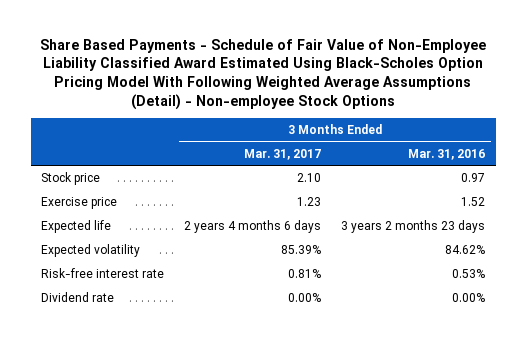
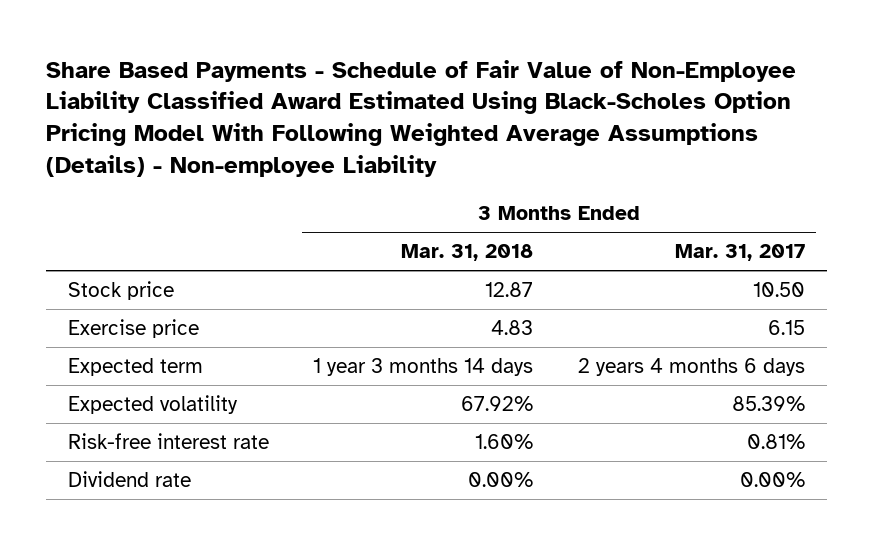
[40,38,487,110] Share Based Payments - Schedule of Fair Value of Non-Employee Liability Classified Award Estimated Using Black-Scholes Option Pricing Model With Following Weighted Average Assumptions (Detail) - Non-employee Stock Options -> [45,59,796,178] Share Based Payments - Schedule of Fair Value of Non-Employee Liability Classified Award Estimated Using Black-Scholes Option Pricing Model With Following Weighted Average Assumptions (Details) - Non-employee Liability
[408,148,486,160] Mar. 31, 2016 -> none
none -> [401,244,534,262] Mar. 31, 2018
[297,173,322,183] 2.10 -> [752,282,805,298] 10.50
[297,197,322,207] 1.23 -> [767,320,805,336] 6.15
[41,220,112,234] Expected life -> [67,358,203,377] Expected term

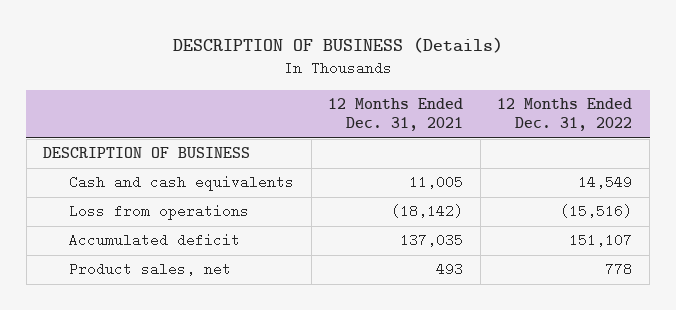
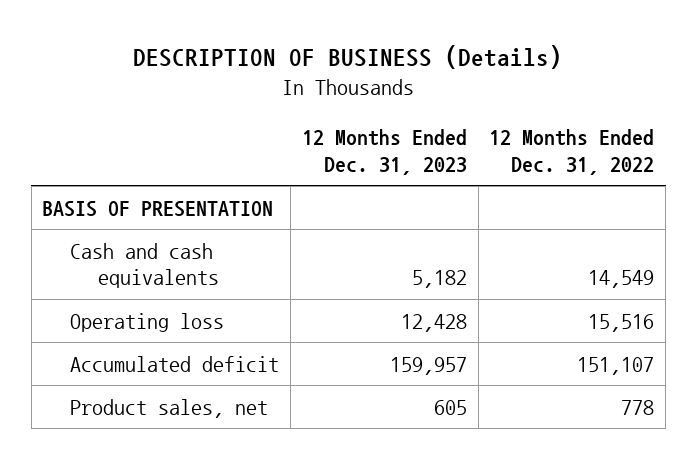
[328,98,464,132] 12 Months Ended Dec. 31, 2021 -> none
none -> [301,129,467,175] 12 Months Ended Dec. 31, 2023
[43,147,251,159] DESCRIPTION OF BUSINESS -> [42,200,274,217] BASIS OF PRESENTATION
[69,204,250,221] Loss from operations -> [70,312,225,332] Operating loss
[560,204,633,219] (15,516) -> [588,313,655,332] 15,516

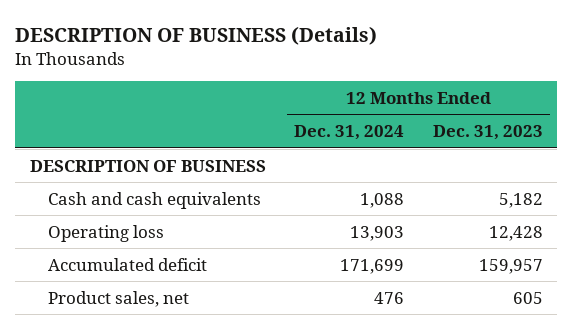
[489,129,655,175] 12 Months Ended Dec. 31, 2022 -> none
none -> [294,125,405,141] Dec. 31, 2024
[42,200,274,217] BASIS OF PRESENTATION -> [29,159,266,172] DESCRIPTION OF BUSINESS

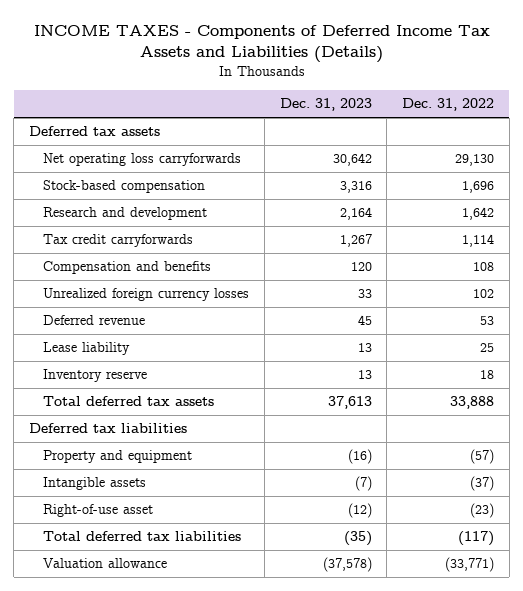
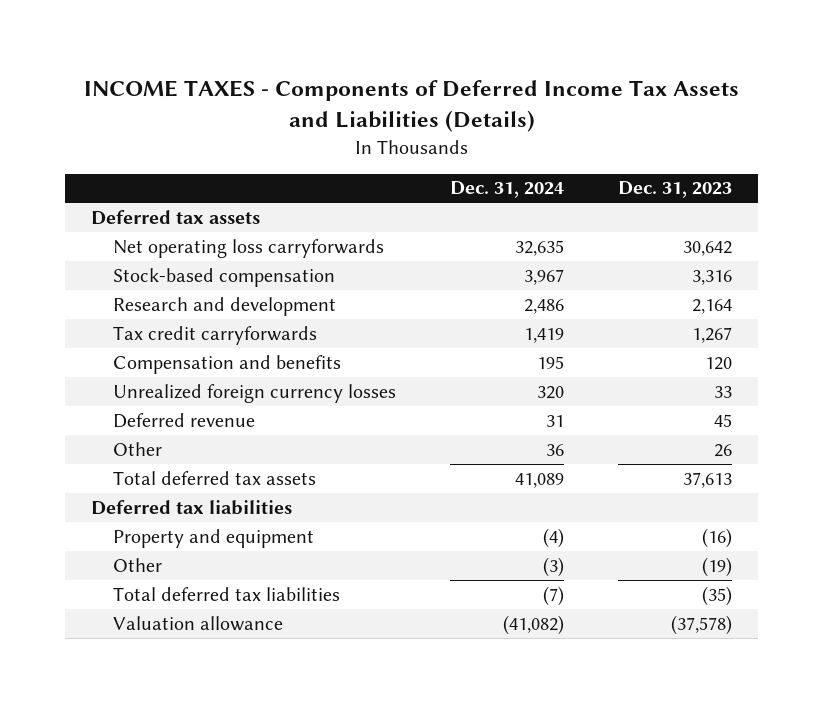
[402,98,495,112] Dec. 31, 2022 -> none
none -> [450,181,565,199] Dec. 31, 2024
[43,342,131,356] Lease liability -> none
[43,369,148,383] Inventory reserve -> none
none -> [113,441,163,456] Other
[43,477,147,491] Intangible assets -> none
[43,504,154,518] Right-of-use asset -> none
none -> [113,557,163,572] Other

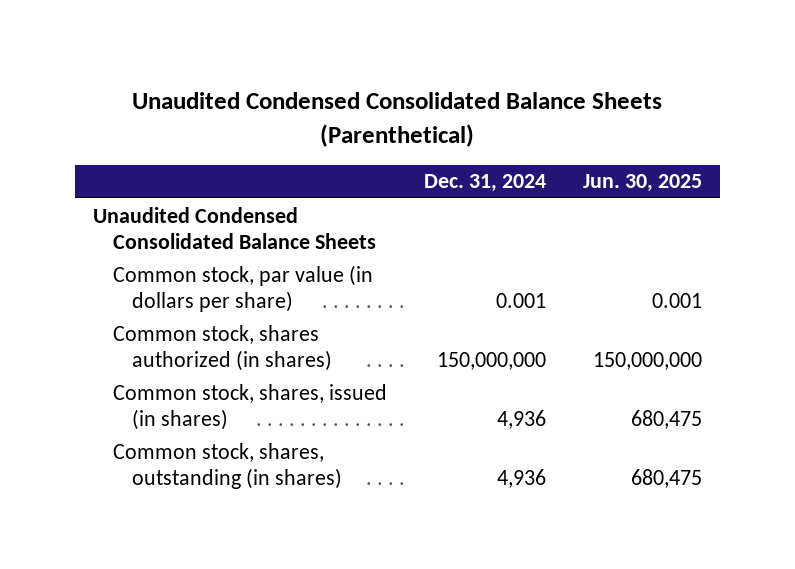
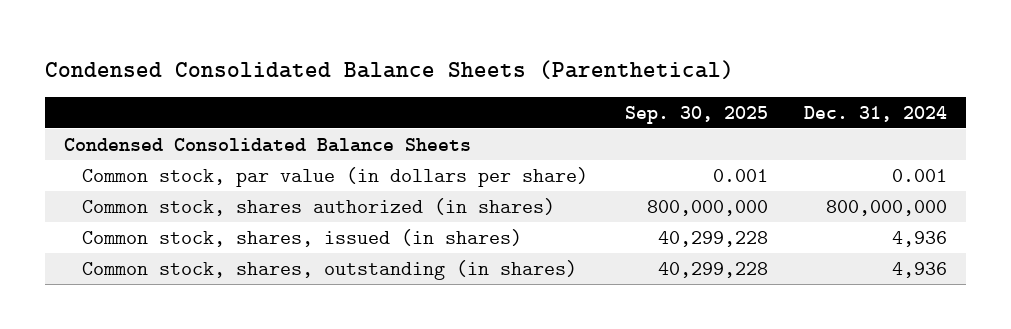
[132,91,663,147] Unaudited Condensed Consolidated Balance Sheets (Parenthetical) -> [45,59,735,79] Condensed Consolidated Balance Sheets (Parenthetical)
[582,174,702,193] Jun. 30, 2025 -> none
none -> [624,105,768,124] Sep. 30, 2025
[93,206,376,249] Unaudited Condensed Consolidated Balance Sheets -> [63,137,471,152] Condensed Consolidated Balance Sheets
[436,351,546,370] 150,000,000 -> [826,199,948,216] 800,000,000

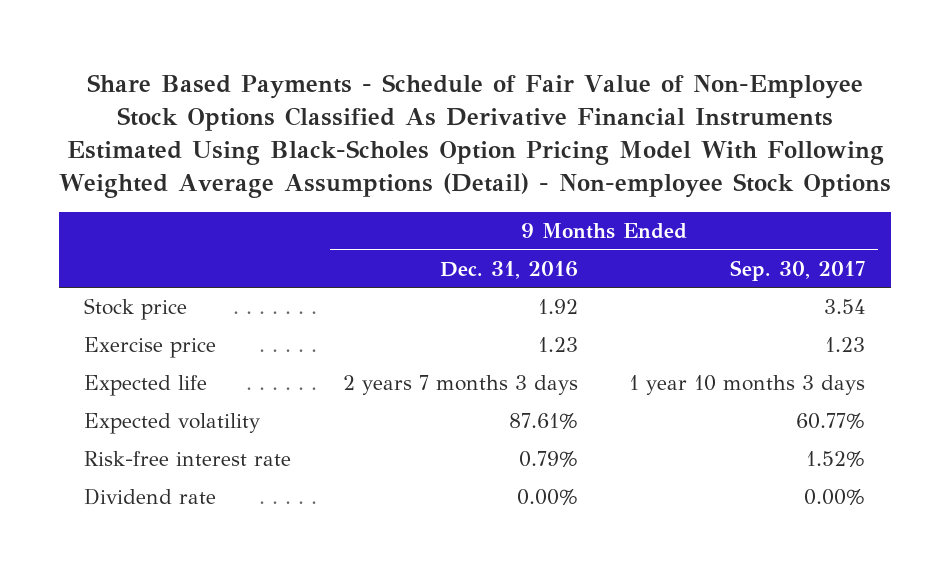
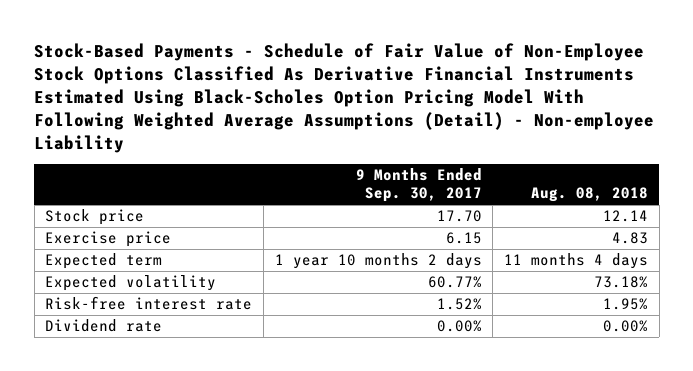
[58,73,891,198] Share Based Payments - Schedule of Fair Value of Non-Employee Stock Options Classified As Derivative Financial Instruments Estimated Using Black-Scholes Option Pricing Model With Following Weighted Average Assumptions (Detail) - Non-employee Stock Options -> [34,43,655,153] Stock-Based Payments - Schedule of Fair Value of Non-Employee Stock Options Classified As Derivative Financial Instruments Estimated Using Black-Scholes Option Pricing Model With Following Weighted Average Assumptions (Detail) - Non-employee Liability
[439,260,578,279] Dec. 31, 2016 -> none
none -> [531,187,649,203] Aug. 08, 2018
[824,299,866,315] 3.54 -> [436,210,482,223] 17.70
[825,337,866,353] 1.23 -> [445,232,482,245] 6.15
[84,375,208,397] Expected life -> [45,253,163,270] Expected term
[629,375,866,396] 1 year 10 months 3 days -> [274,253,482,270] 1 year 10 months 2 days

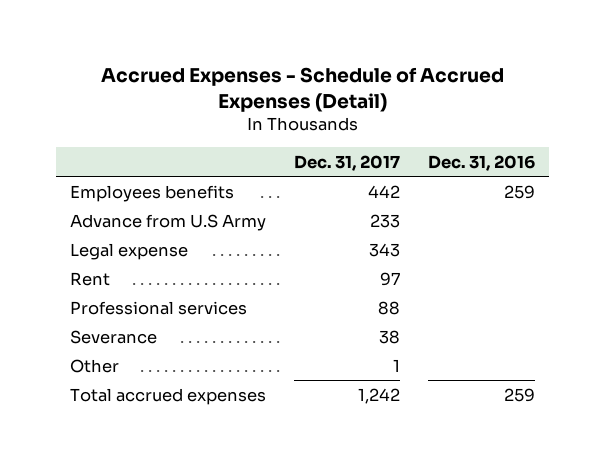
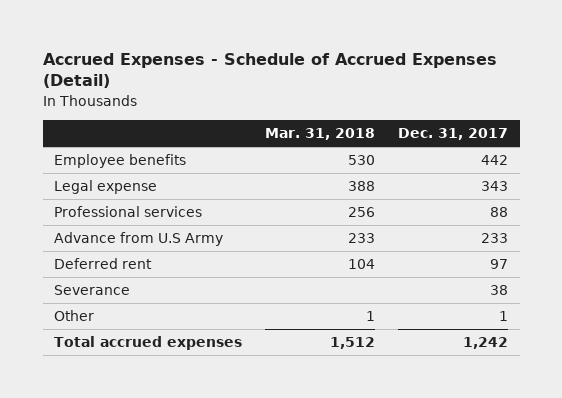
[427,154,535,171] Dec. 31, 2016 -> none
none -> [265,127,376,140] Mar. 31, 2018
[70,184,235,202] Employees benefits -> [54,154,187,169] Employee benefits
[70,271,111,286] Rent -> none
[70,213,267,231] Advance from U.S Army -> [54,232,224,247] Advance from U.S Army
none -> [54,258,153,270] Deferred rent

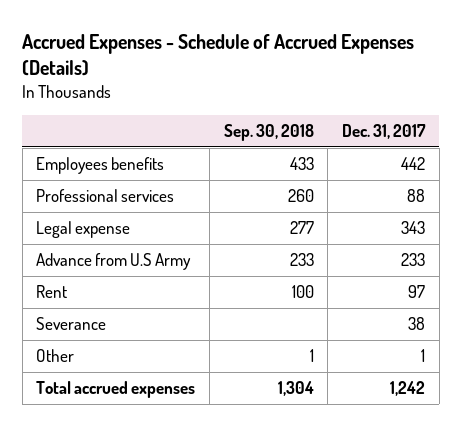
[42,52,497,89] Accrued Expenses - Schedule of Accrued Expenses (Detail) -> [22,33,415,76] Accrued Expenses - Schedule of Accrued Expenses (Details)
[265,127,376,140] Mar. 31, 2018 -> none
none -> [223,123,314,141] Sep. 30, 2018
[54,154,187,169] Employee benefits -> [36,157,165,175] Employees benefits
[54,180,158,195] Legal expense -> [36,221,131,239] Legal expense
[54,258,153,270] Deferred rent -> [36,285,68,299] Rent

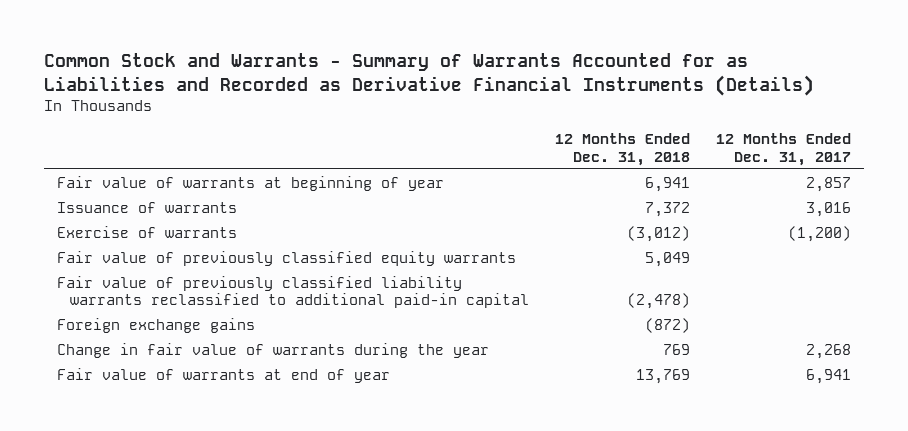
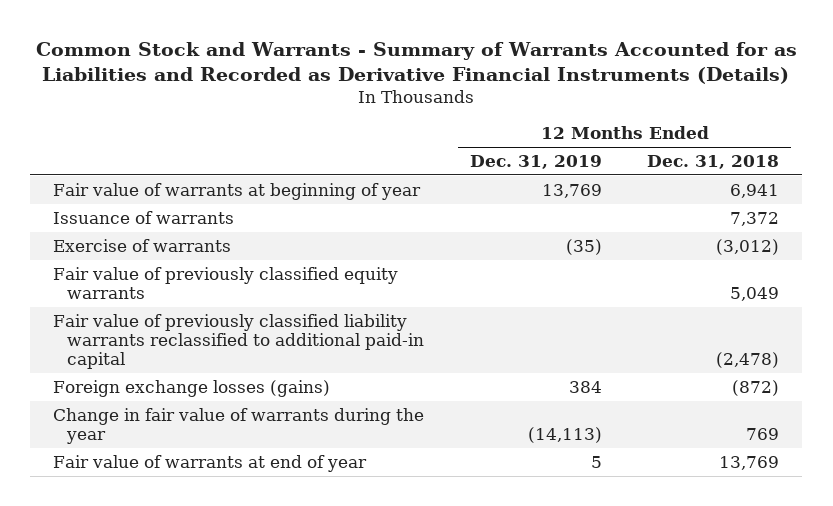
[716,133,852,166] 12 Months Ended Dec. 31, 2017 -> none
none -> [469,155,602,170] Dec. 31, 2019
[56,317,255,333] Foreign exchange gains -> [53,379,331,397] Foreign exchange losses (gains)

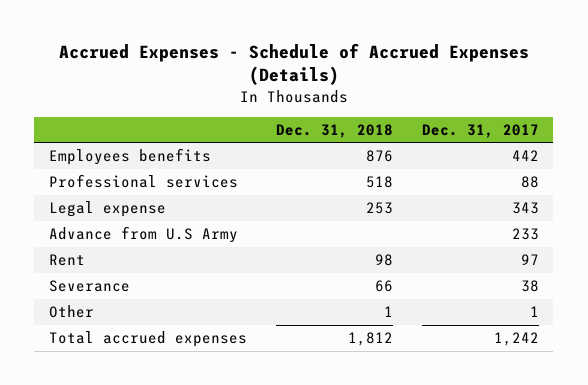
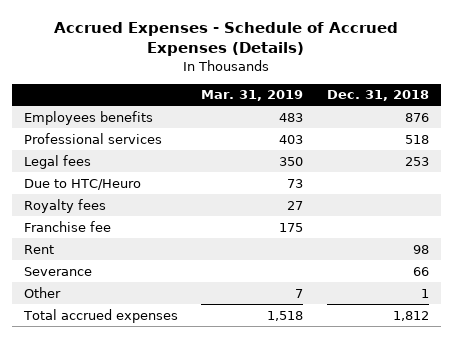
[421,123,539,138] Dec. 31, 2017 -> none
none -> [201,90,304,102] Mar. 31, 2019
[48,226,238,244] Advance from U.S Army -> none
[48,201,166,218] Legal expense -> [24,154,92,169] Legal fees
none -> [24,178,142,190] Due to HTC/Heuro
none -> [24,198,107,213] Royalty fees
none -> [24,220,112,232] Franchise fee

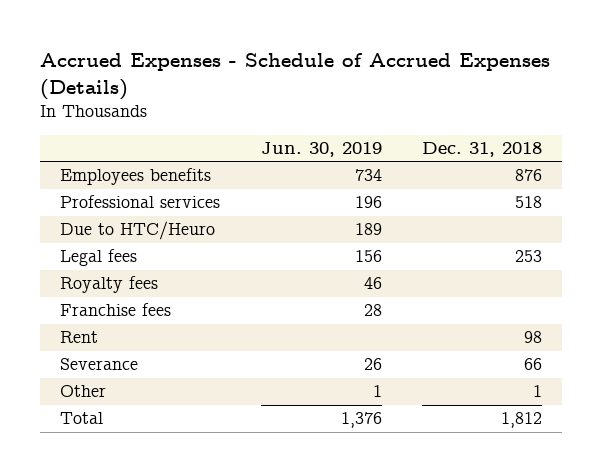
[201,90,304,102] Mar. 31, 2019 -> none
none -> [260,141,382,157] Jun. 30, 2019
[24,154,92,169] Legal fees -> [60,249,138,267] Legal fees
[24,220,112,232] Franchise fee -> [60,303,172,317] Franchise fees
[23,308,179,323] Total accrued expenses -> [60,412,104,425] Total

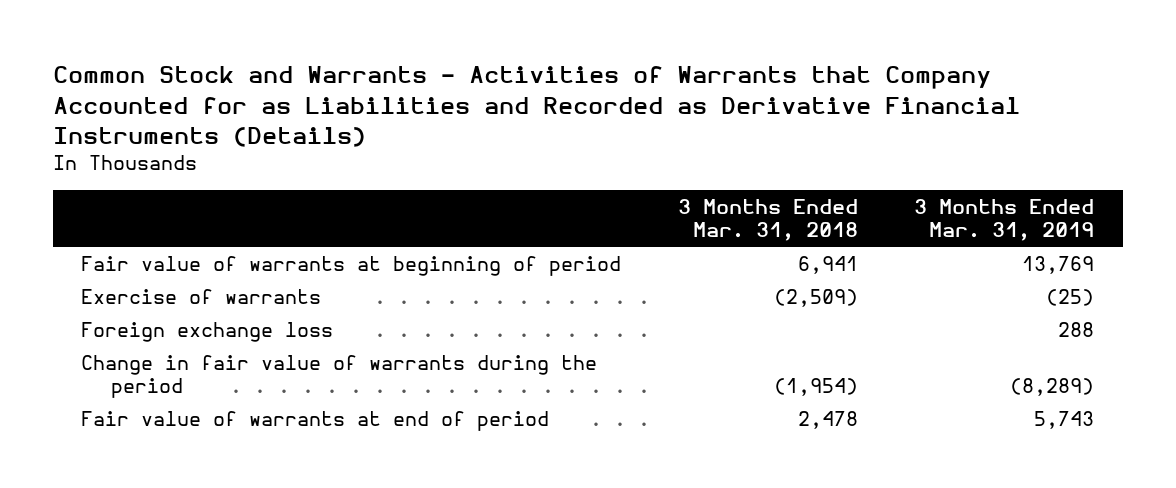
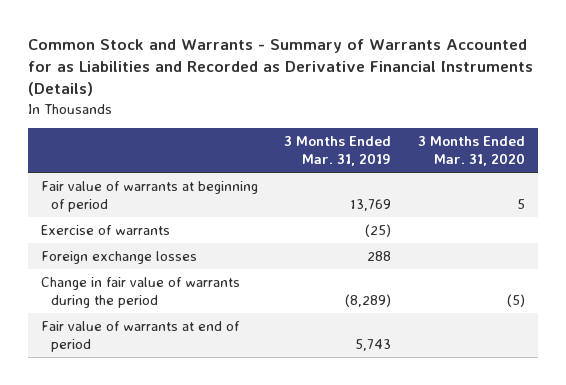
[53,66,1021,148] Common Stock and Warrants - Activities of Warrants that Company Accounted for as Liabilities and Recorded as Derivative Financial Instruments (Details) -> [27,38,533,97] Common Stock and Warrants - Summary of Warrants Accounted for as Liabilities and Recorded as Derivative Financial Instruments (Details)
[677,198,858,242] 3 Months Ended Mar. 31, 2018 -> none
none -> [417,135,525,167] 3 Months Ended Mar. 31, 2020
[81,321,334,342] Foreign exchange loss -> [40,250,197,264] Foreign exchange losses

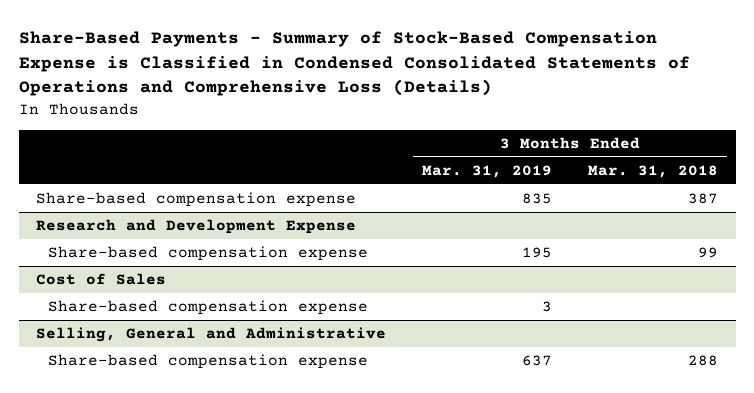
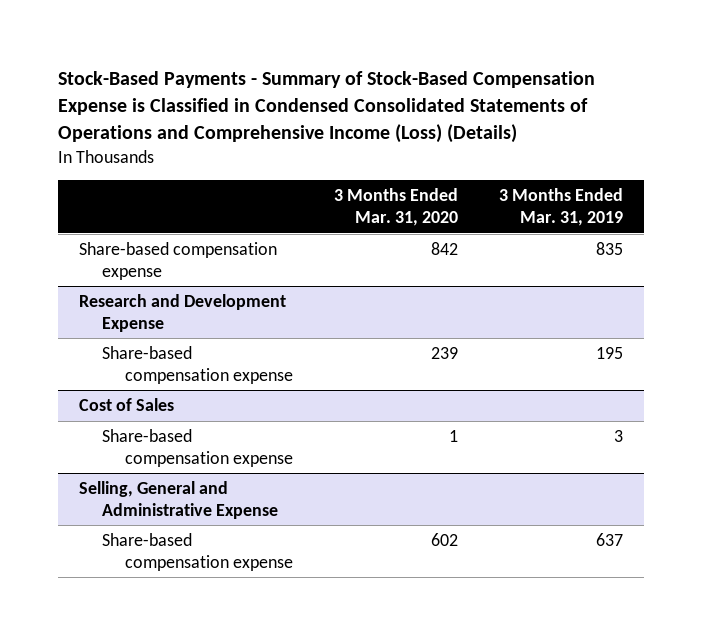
[18,31,690,97] Share-Based Payments - Summary of Stock-Based Compensation Expense is Classified in Condensed Consolidated Statements of Operations and Comprehensive Loss (Details) -> [58,71,596,144] Stock-Based Payments - Summary of Stock-Based Compensation Expense is Classified in Condensed Consolidated Statements of Operations and Comprehensive Income (Loss) (Details)
[587,164,718,178] Mar. 31, 2018 -> none
none -> [334,188,459,227] 3 Months Ended Mar. 31, 2020
[36,327,387,343] Selling, General and Administrative -> [78,481,279,519] Selling, General and Administrative Expense

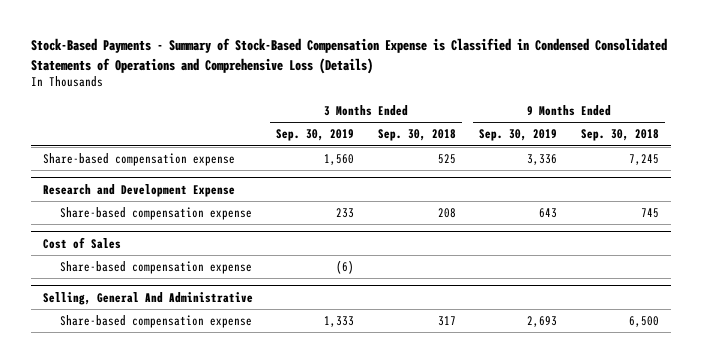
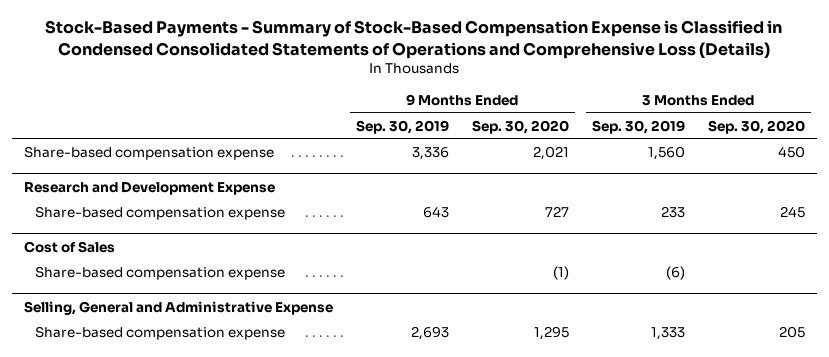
[377,129,456,142] Sep. 30, 2018 -> none
[580,129,659,142] Sep. 30, 2018 -> none
none -> [471,119,569,134] Sep. 30, 2020
none -> [708,119,806,134] Sep. 30, 2020
[42,291,253,305] Selling, General And Administrative -> [23,300,333,315] Selling, General and Administrative Expense

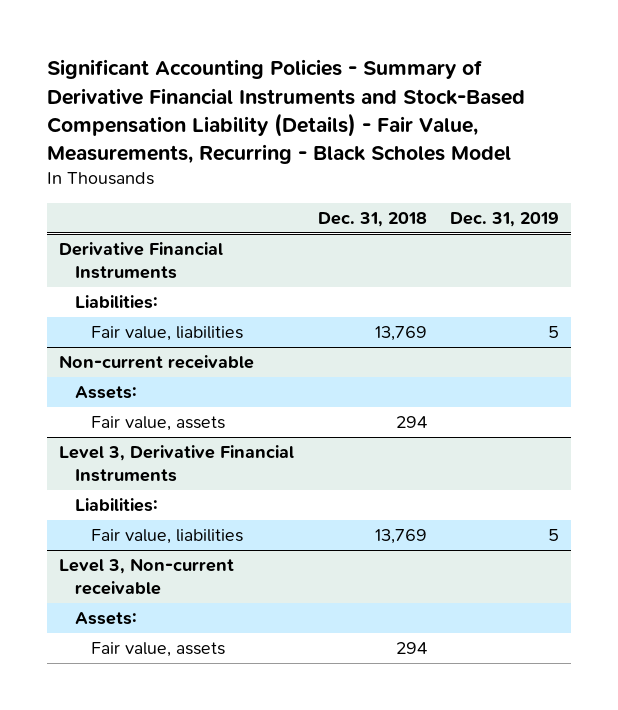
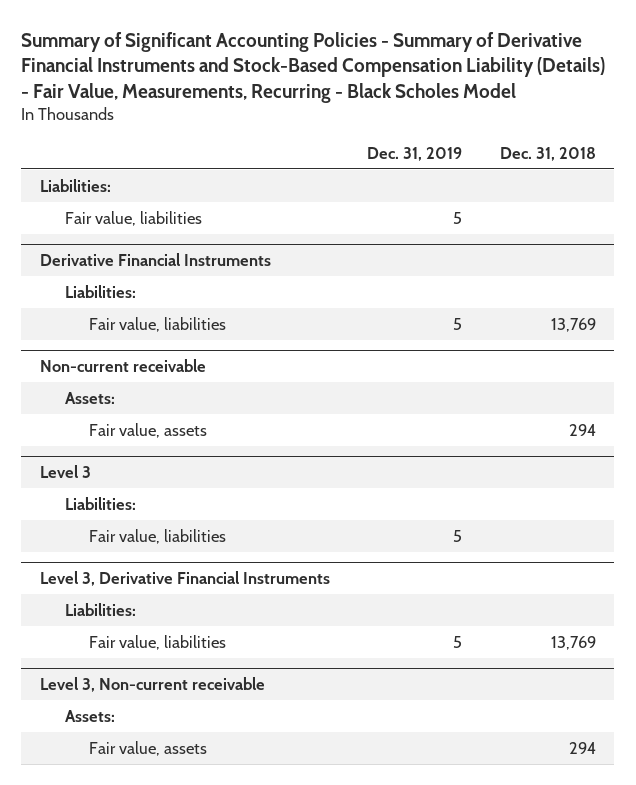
[47,59,526,164] Significant Accounting Policies - Summary of Derivative Financial Instruments and Stock-Based Compensation Liability (Details) - Fair Value, Measurements, Recurring - Black Scholes Model -> [21,31,606,103] Summary of Significant Accounting Policies - Summary of Derivative Financial Instruments and Stock-Based Compensation Liability (Details) - Fair Value, Measurements, Recurring - Black Scholes Model
none -> [39,178,111,192] Liabilities:
none -> [64,210,202,226] Fair value, liabilities
none -> [39,464,91,478] Level 3
none -> [64,496,136,510] Liabilities:
none -> [89,528,227,544] Fair value, liabilities

